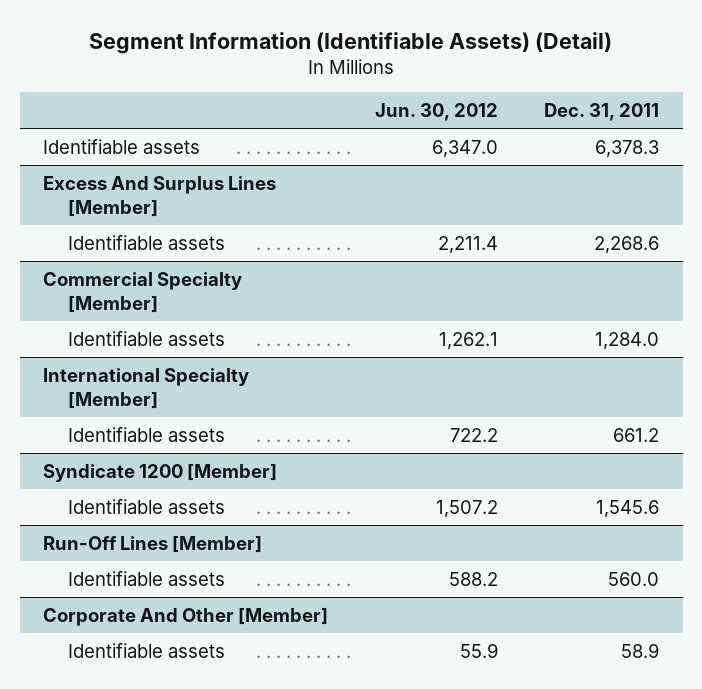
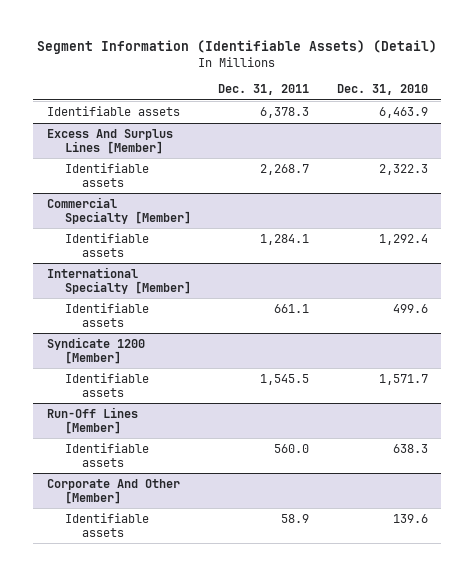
[374,103,498,122] Jun. 30, 2012 -> none
none -> [336,84,428,96] Dec. 31, 2010
[594,235,660,254] 2,268.6 -> [260,164,310,176] 2,268.7
[595,331,660,350] 1,284.0 -> [260,234,310,246] 1,284.1
[613,427,660,442] 661.2 -> [274,304,310,314] 661.1
[596,499,660,518] 1,545.6 -> [260,374,310,386] 1,545.5

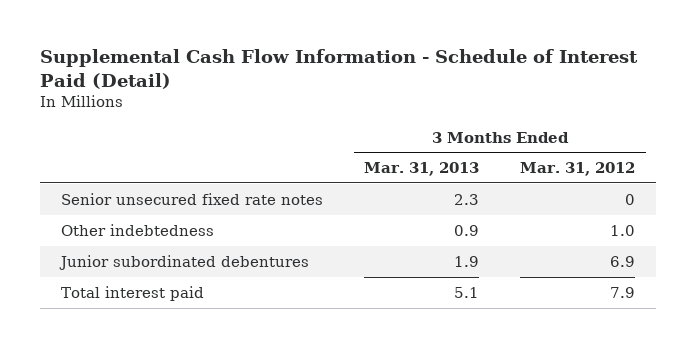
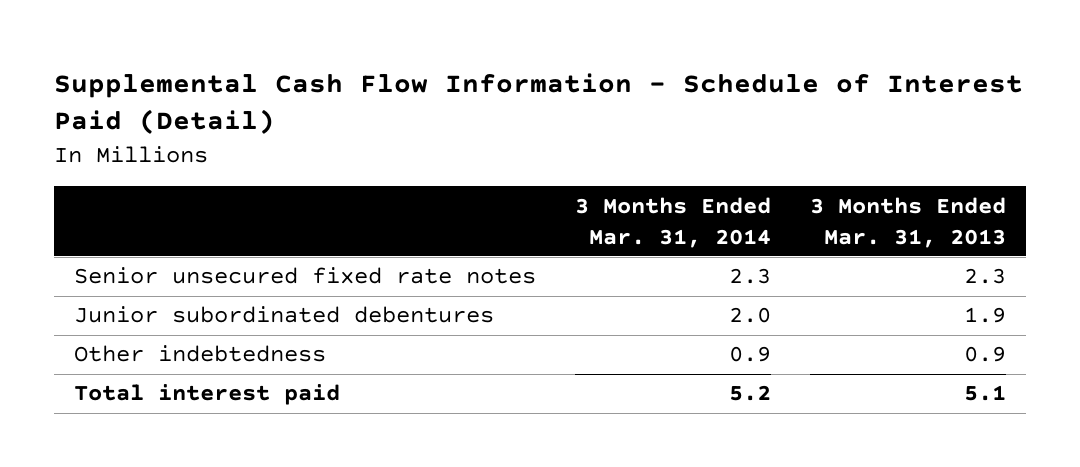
[520,162,636,177] Mar. 31, 2012 -> none
none -> [574,196,771,248] 3 Months Ended Mar. 31, 2014
[60,223,214,236] Other indebtedness -> [73,345,326,363] Other indebtedness

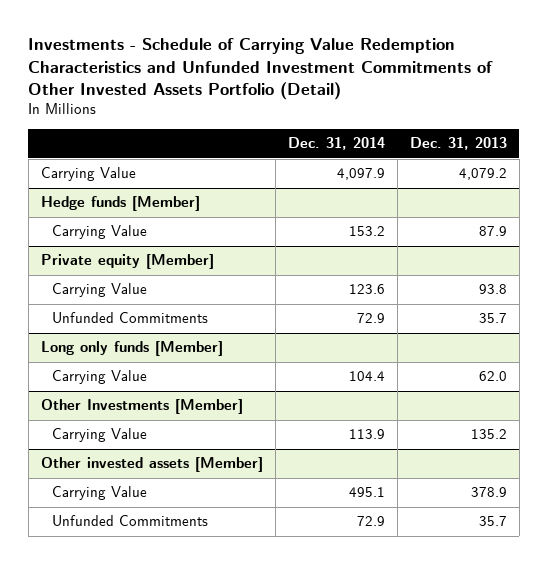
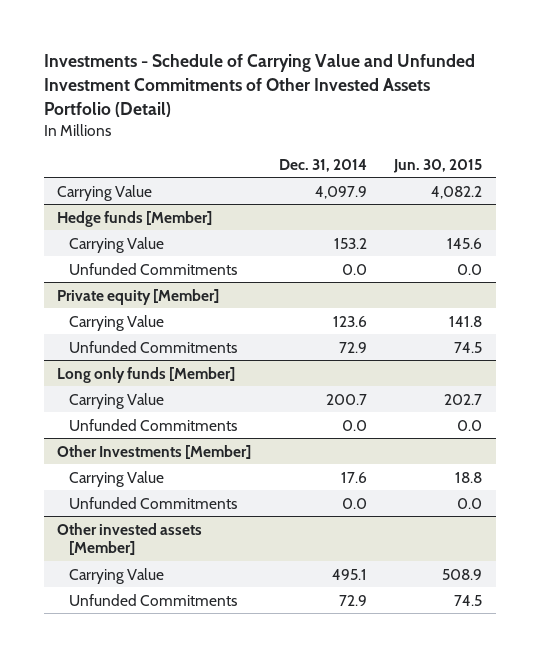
[28,38,494,101] Investments - Schedule of Carrying Value Redemption Characteristics and Unfunded Investment Commitments of Other Invested Assets Portfolio (Detail) -> [43,54,475,117] Investments - Schedule of Carrying Value and Unfunded Investment Commitments of Other Invested Assets Portfolio (Detail)
[409,137,507,151] Dec. 31, 2013 -> none
none -> [393,158,483,173] Jun. 30, 2015
none -> [68,262,237,275] Unfunded Commitments
[348,371,385,382] 104.4 -> [325,393,367,405] 200.7
none -> [68,418,237,431] Unfunded Commitments
[348,429,385,440] 113.9 -> [340,471,367,483] 17.6
none -> [68,496,237,509] Unfunded Commitments

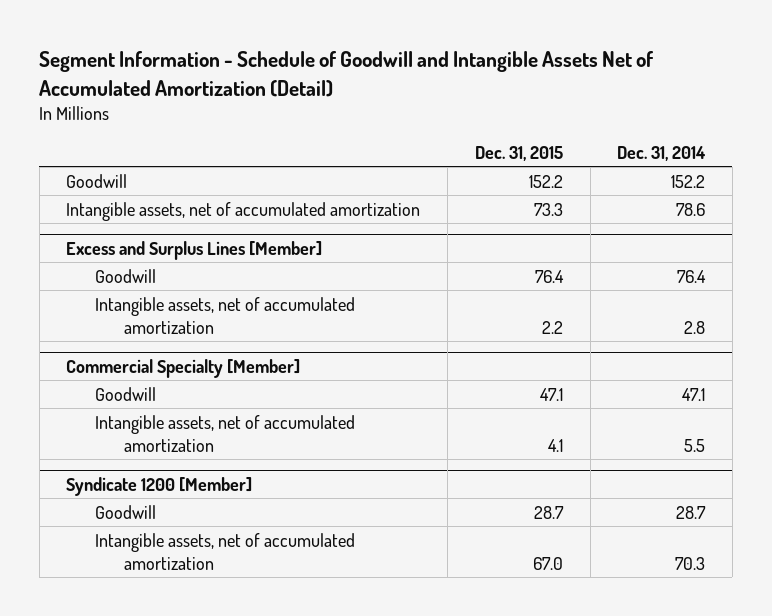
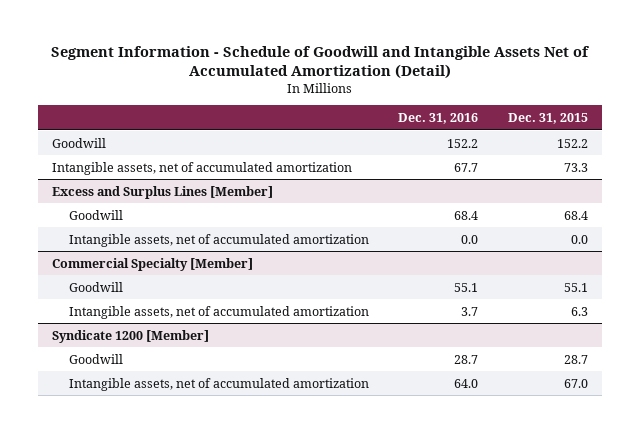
[617,145,707,161] Dec. 31, 2014 -> none
none -> [398,113,479,125] Dec. 31, 2016
[534,269,564,283] 76.4 -> [563,210,588,220] 68.4
[541,320,563,334] 2.2 -> [570,234,588,244] 0.0
[539,387,563,401] 47.1 -> [563,282,588,292] 55.1
[547,438,563,452] 4.1 -> [570,306,588,316] 6.3

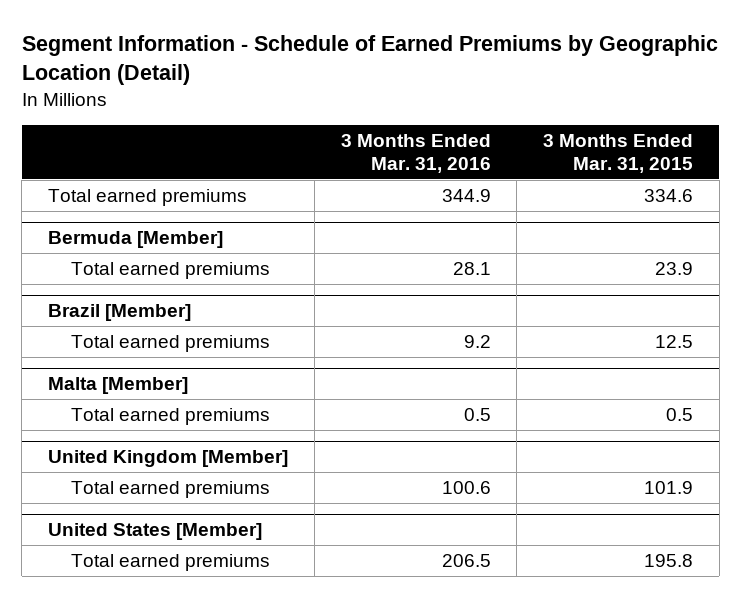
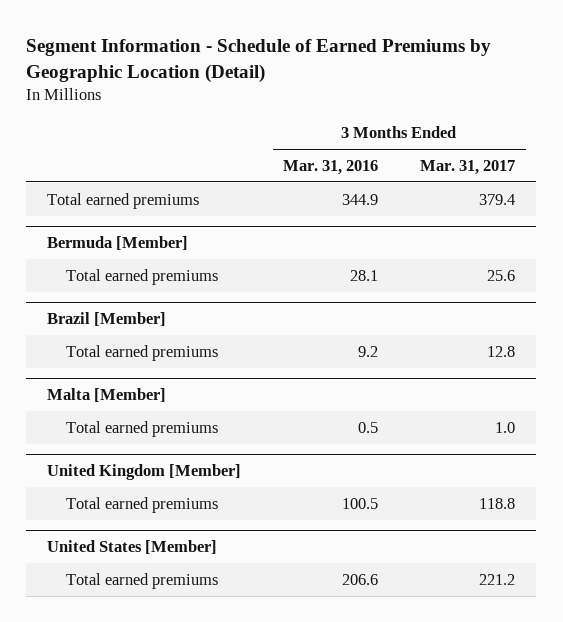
[542,133,693,173] 3 Months Ended Mar. 31, 2015 -> none
none -> [420,159,516,175] Mar. 31, 2017
[441,480,491,494] 100.6 -> [342,497,379,509] 100.5
[441,553,491,567] 206.5 -> [342,573,379,585] 206.6

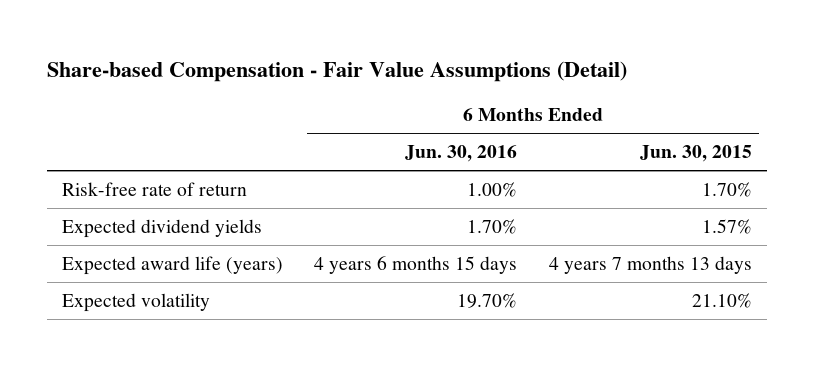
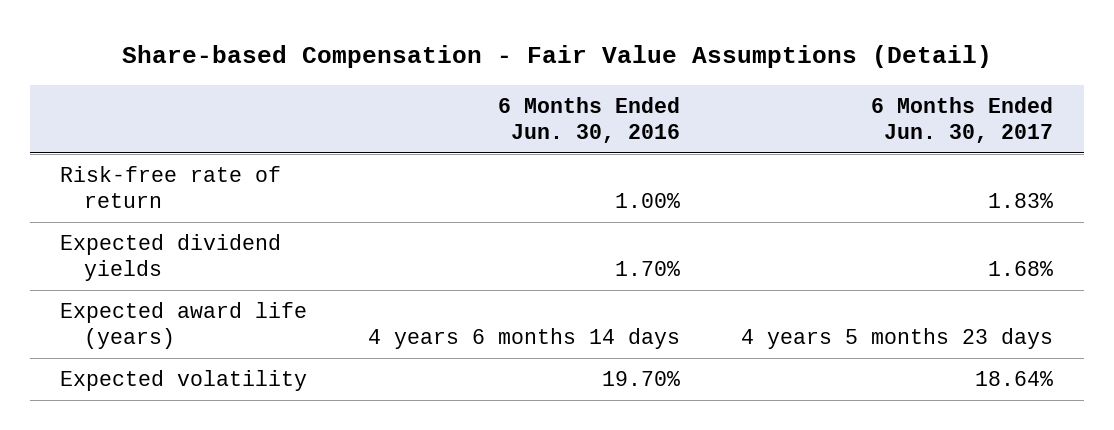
[639,145,752,163] Jun. 30, 2015 -> none
none -> [871,96,1054,143] 6 Months Ended Jun. 30, 2017
[314,255,518,274] 4 years 6 months 15 days -> [368,328,681,350] 4 years 6 months 14 days

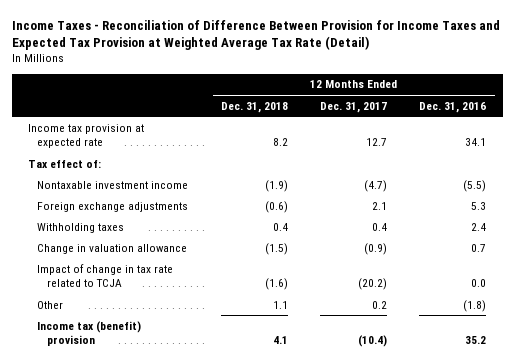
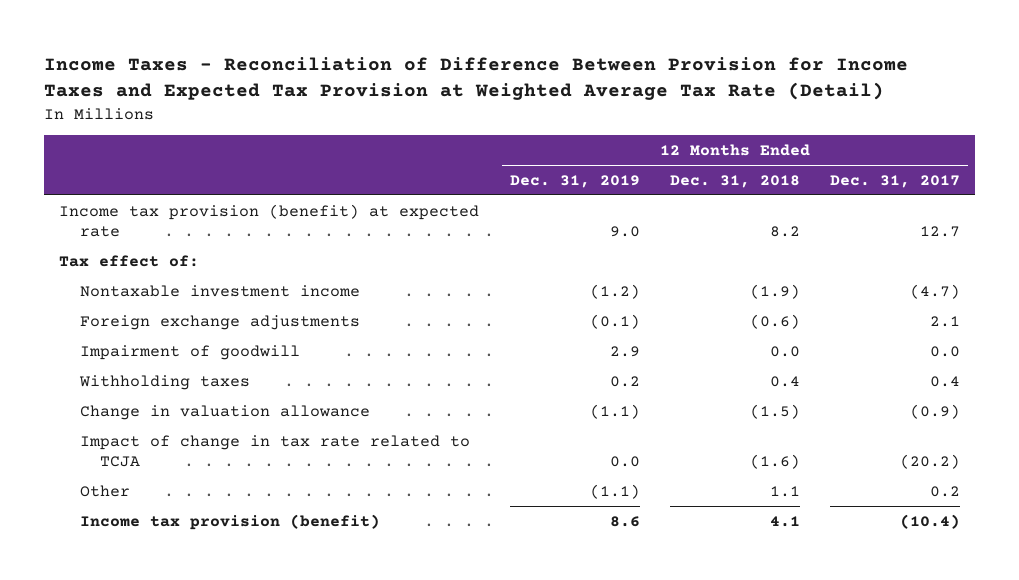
[419,101,487,113] Dec. 31, 2016 -> none
none -> [509,174,640,188] Dec. 31, 2019
[28,123,145,148] Income tax provision at expected rate -> [59,203,480,238] Income tax provision (benefit) at expected rate
none -> [79,344,300,360] Impairment of goodwill
[37,320,142,346] Income tax (benefit) provision -> [79,513,380,530] Income tax provision (benefit)

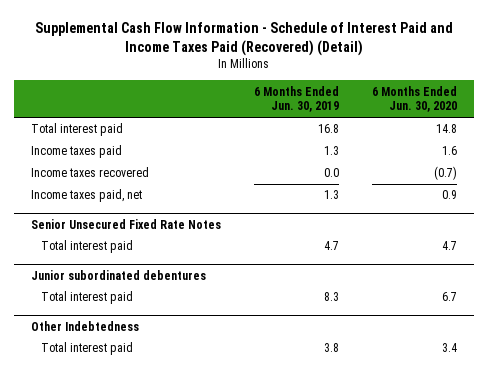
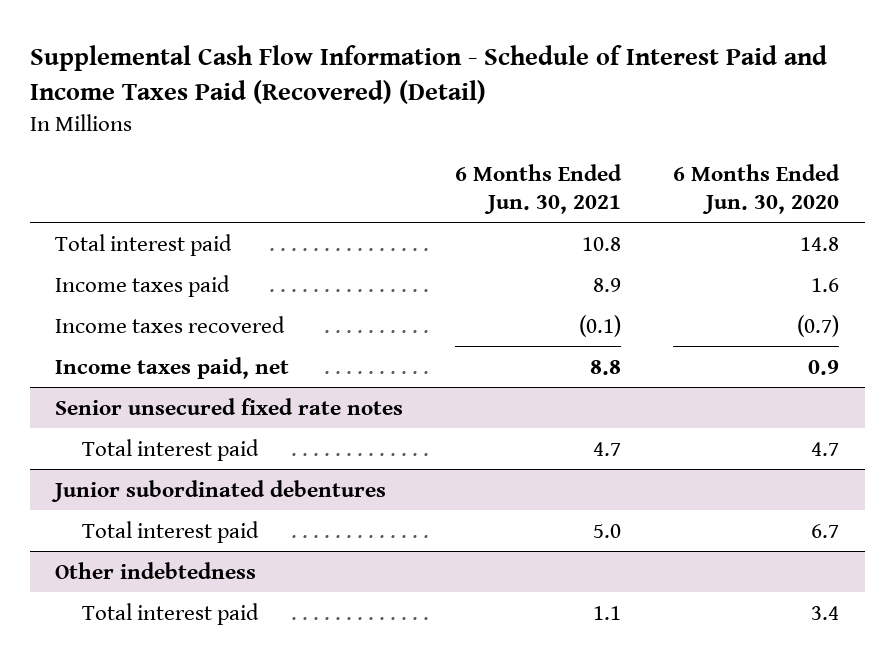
[253,85,339,113] 6 Months Ended Jun. 30, 2019 -> none
none -> [455,163,623,214] 6 Months Ended Jun. 30, 2021
[30,218,221,229] Senior Unsecured Fixed Rate Notes -> [55,397,404,415] Senior unsecured fixed rate notes
[30,320,139,331] Other Indebtedness -> [55,561,257,579] Other indebtedness

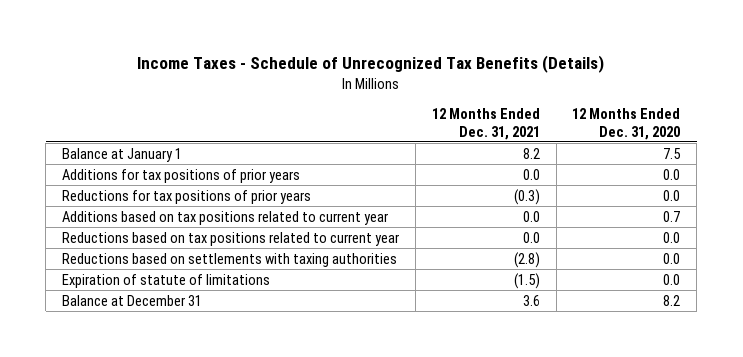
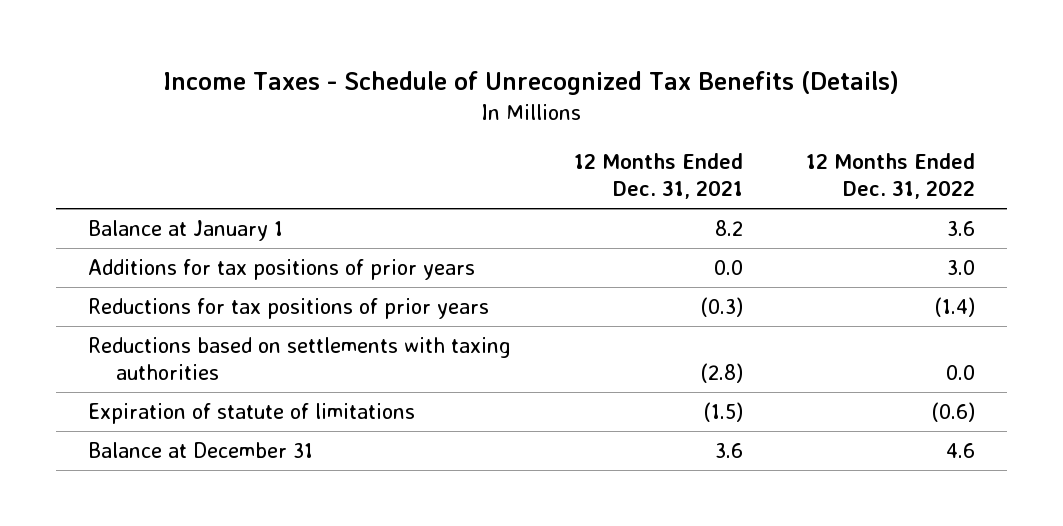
[572,108,681,140] 12 Months Ended Dec. 31, 2020 -> none
none -> [806,152,976,200] 12 Months Ended Dec. 31, 2022
[62,210,389,225] Additions based on tax positions related to current year -> none
[62,231,400,246] Reductions based on tax positions related to current year -> none

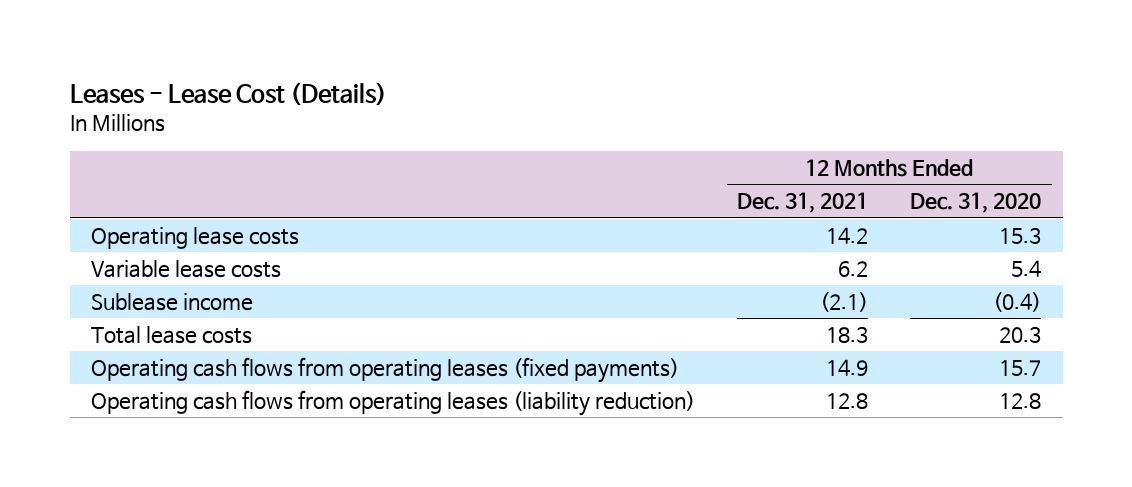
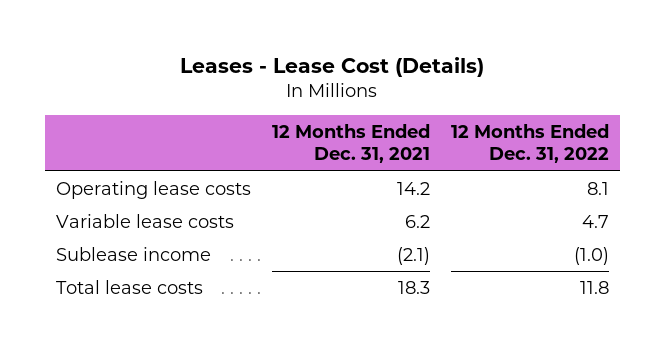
[910,192,1042,214] Dec. 31, 2020 -> none
none -> [451,123,610,164] 12 Months Ended Dec. 31, 2022
[90,357,679,384] Operating cash flows from operating leases (fixed payments) -> none
[90,390,695,417] Operating cash flows from operating leases (liability reduction) -> none

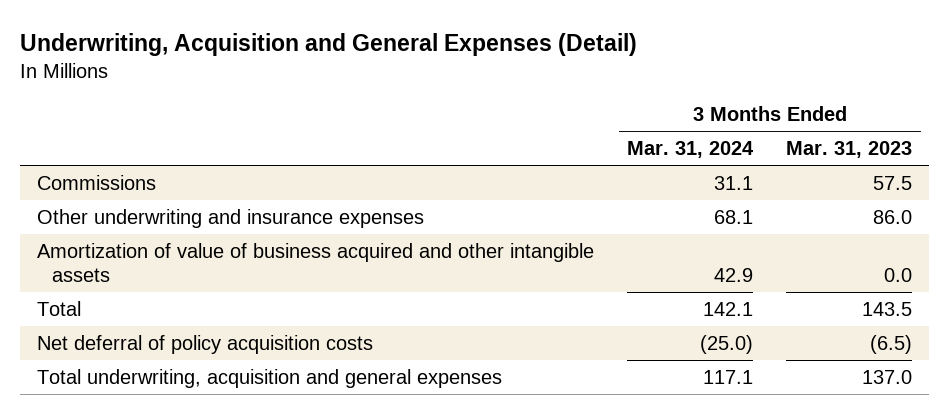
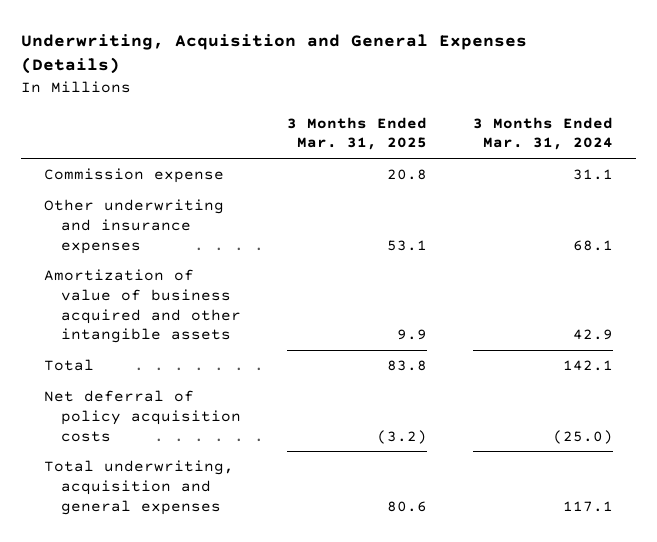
[20,32,638,56] Underwriting, Acquisition and General Expenses (Detail) -> [21,33,528,75] Underwriting, Acquisition and General Expenses (Details)
[786,141,913,159] Mar. 31, 2023 -> none
none -> [287,116,428,151] 3 Months Ended Mar. 31, 2025
[36,174,156,190] Commissions -> [44,168,225,184] Commission expense

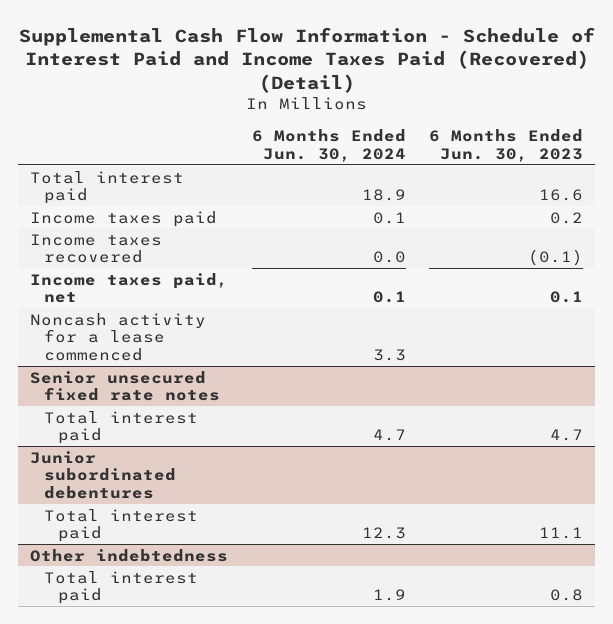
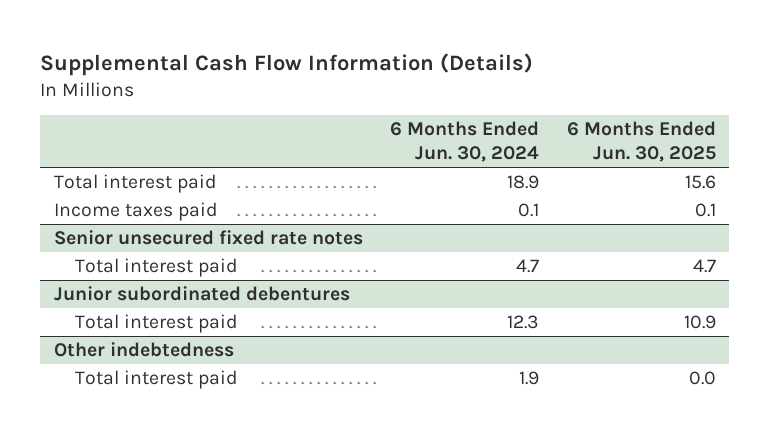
[18,26,595,93] Supplemental Cash Flow Information - Schedule of Interest Paid and Income Taxes Paid (Recovered) (Detail) -> [39,52,533,76] Supplemental Cash Flow Information (Details)
[429,128,584,162] 6 Months Ended Jun. 30, 2023 -> none
none -> [566,121,716,163] 6 Months Ended Jun. 30, 2025
[29,233,162,264] Income taxes recovered -> none
[29,272,228,304] Income taxes paid, net -> none
[29,312,206,362] Noncash activity for a lease commenced -> none

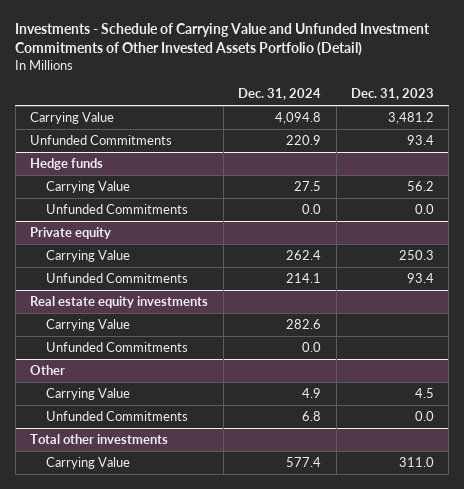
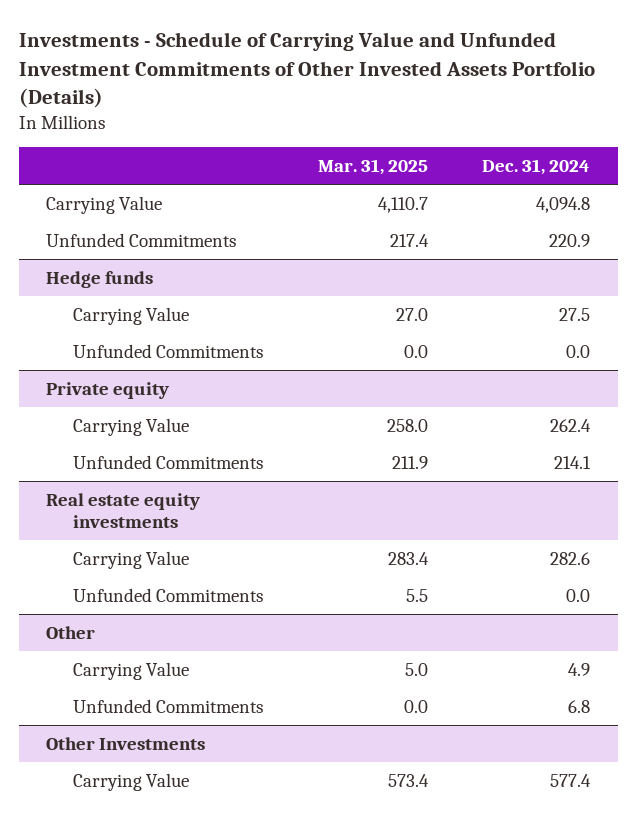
[15,23,431,57] Investments - Schedule of Carrying Value and Unfunded Investment Commitments of Other Invested Assets Portfolio (Detail) -> [18,32,595,109] Investments - Schedule of Carrying Value and Unfunded Investment Commitments of Other Invested Assets Portfolio (Details)
[350,88,434,101] Dec. 31, 2023 -> none
none -> [317,159,428,176] Mar. 31, 2025
[30,433,169,444] Total other investments -> [46,736,206,750] Other Investments

